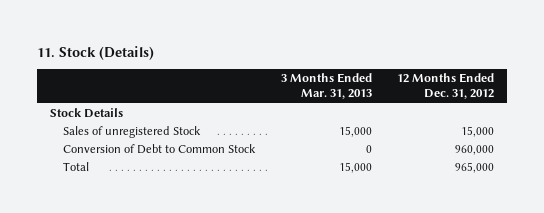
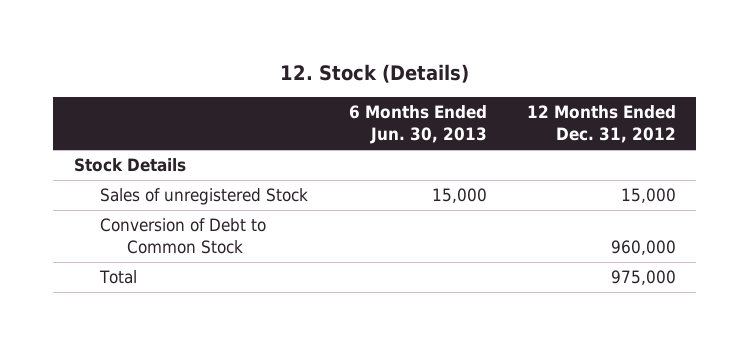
[37,45,155,60] 11. Stock (Details) -> [279,64,469,84] 12. Stock (Details)
[280,73,372,100] 3 Months Ended Mar. 31, 2013 -> none
none -> [348,105,487,145] 6 Months Ended Jun. 30, 2013
[455,162,495,174] 965,000 -> [611,270,677,286] 975,000

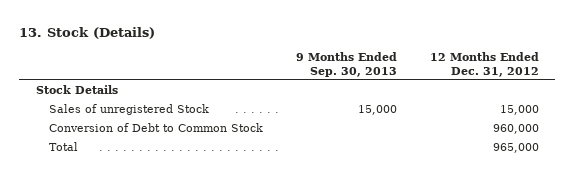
[279,64,469,84] 12. Stock (Details) -> [19,26,156,39] 13. Stock (Details)
[348,105,487,145] 6 Months Ended Jun. 30, 2013 -> none
none -> [295,52,397,77] 9 Months Ended Sep. 30, 2013
[611,270,677,286] 975,000 -> [492,143,539,154] 965,000

